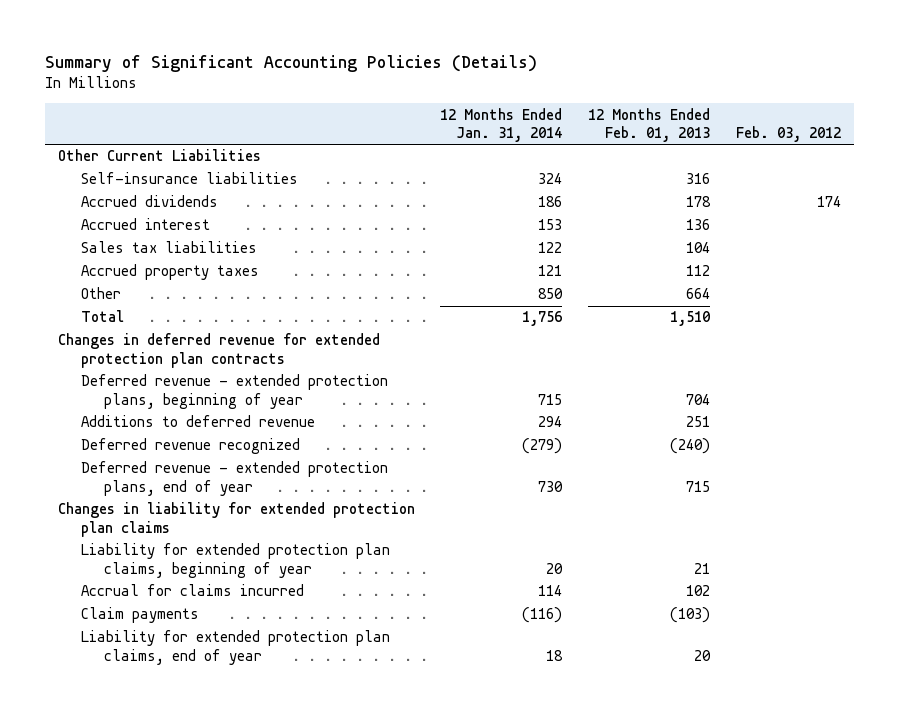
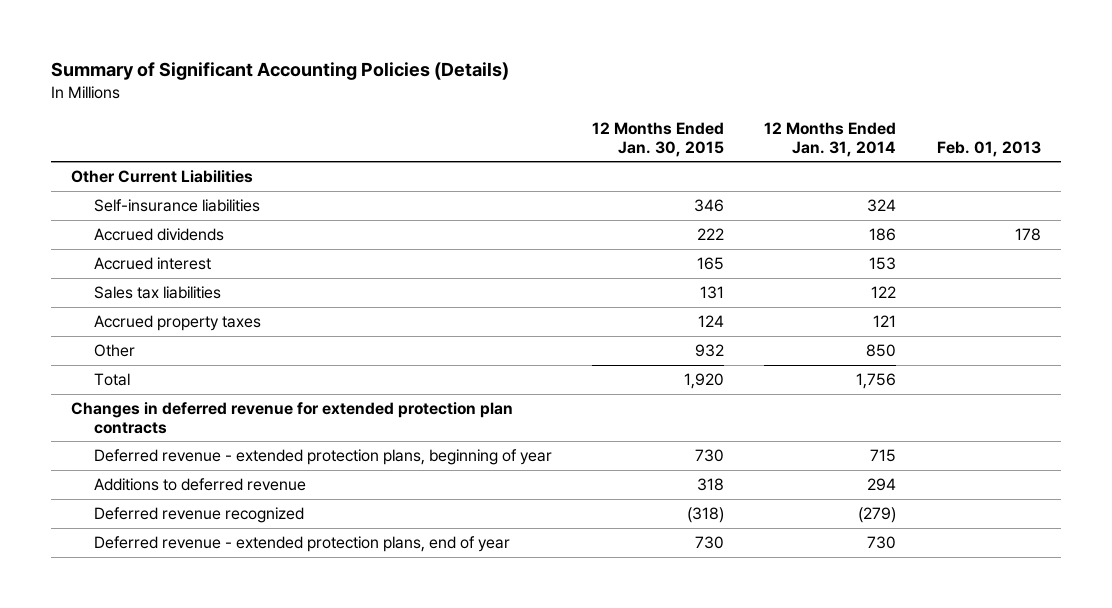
[588,107,711,142] 12 Months Ended Feb. 01, 2013 -> none
[735,125,841,142] Feb. 03, 2012 -> none
none -> [591,121,724,157] 12 Months Ended Jan. 30, 2015
none -> [936,140,1041,157] Feb. 01, 2013
[57,502,415,537] Changes in liability for extended protection plan claims -> none
[80,543,390,578] Liability for extended protection plan claims, beginning of year -> none
[80,584,304,597] Accrual for claims incurred -> none
[80,607,199,624] Claim payments -> none
[80,630,390,665] Liability for extended protection plan claims, end of year -> none

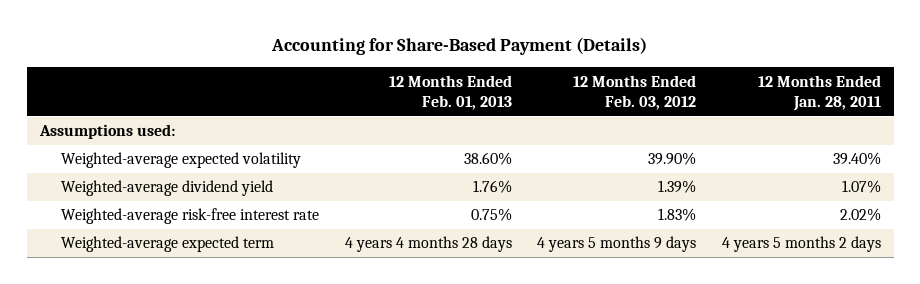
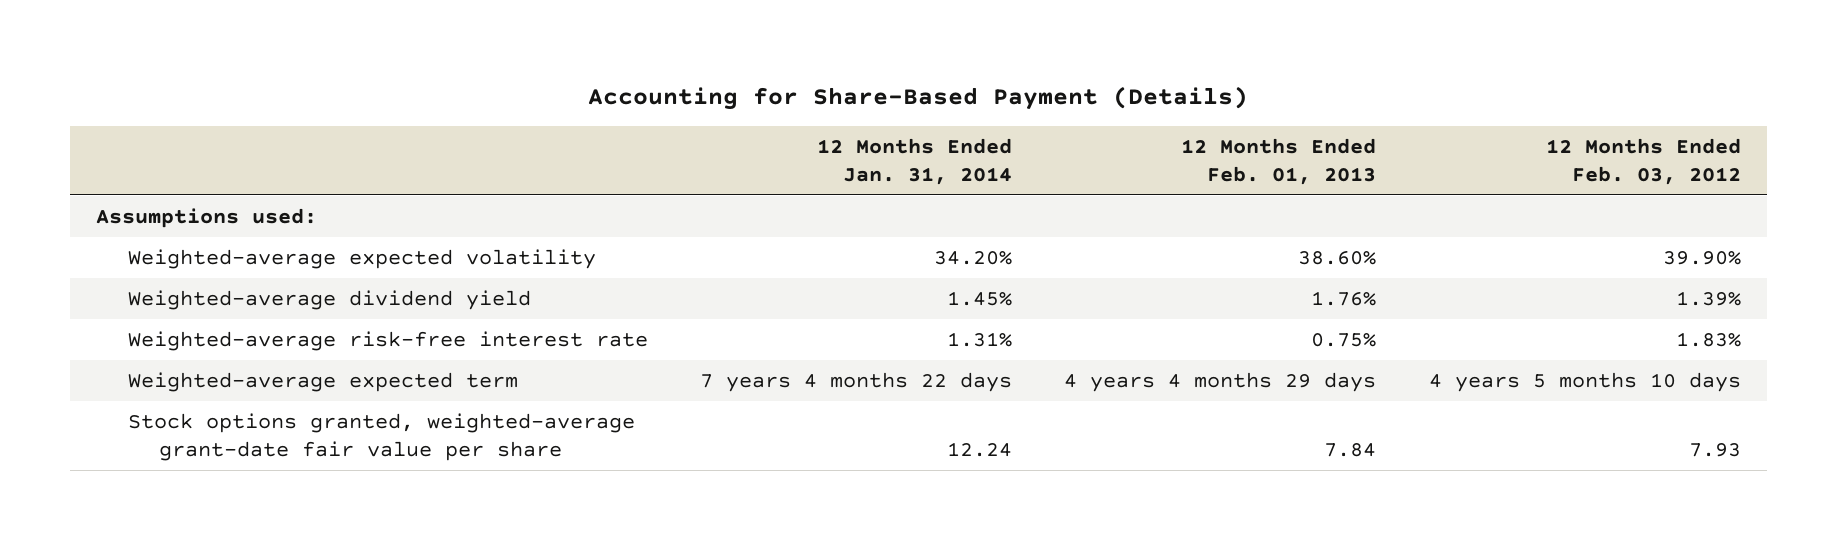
[757,74,881,111] 12 Months Ended Jan. 28, 2011 -> none
none -> [817,137,1013,185] 12 Months Ended Jan. 31, 2014
[344,236,512,253] 4 years 4 months 28 days -> [1064,371,1377,392] 4 years 4 months 29 days
[537,236,697,253] 4 years 5 months 9 days -> [1428,371,1741,392] 4 years 5 months 10 days
none -> [127,412,635,462] Stock options granted, weighted-average grant-date fair value per share

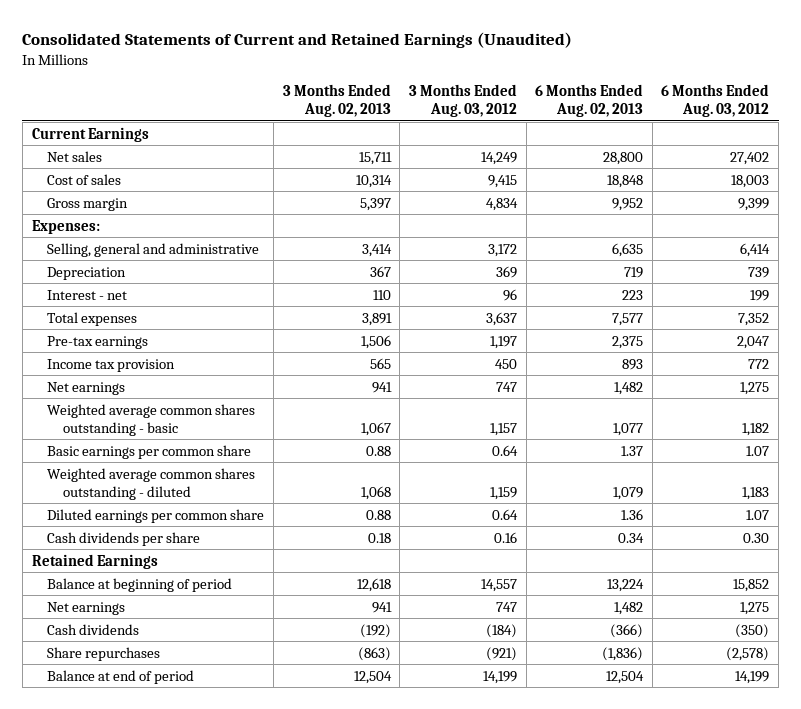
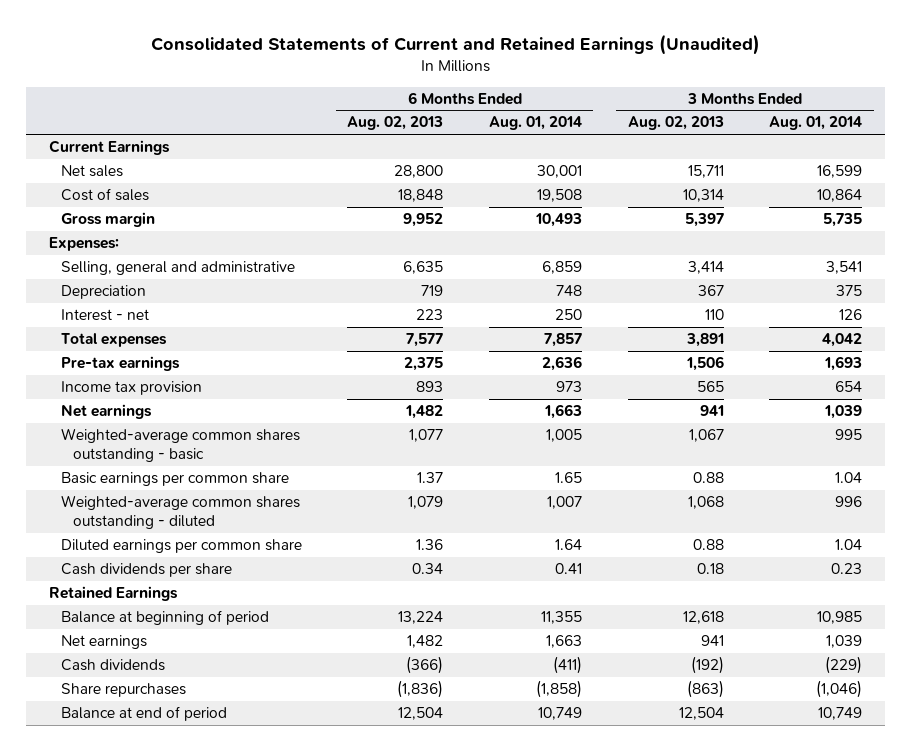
[408,83,517,118] 3 Months Ended Aug. 03, 2012 -> none
[661,83,770,118] 6 Months Ended Aug. 03, 2012 -> none
none -> [489,116,583,131] Aug. 01, 2014
none -> [769,116,863,131] Aug. 01, 2014
[47,403,256,436] Weighted average common shares outstanding - basic -> [60,428,300,463] Weighted-average common shares outstanding - basic
[47,467,256,500] Weighted average common shares outstanding - diluted -> [60,495,300,530] Weighted-average common shares outstanding - diluted

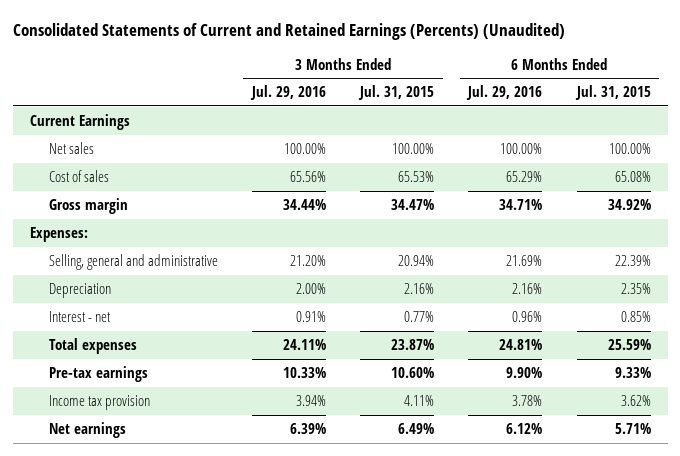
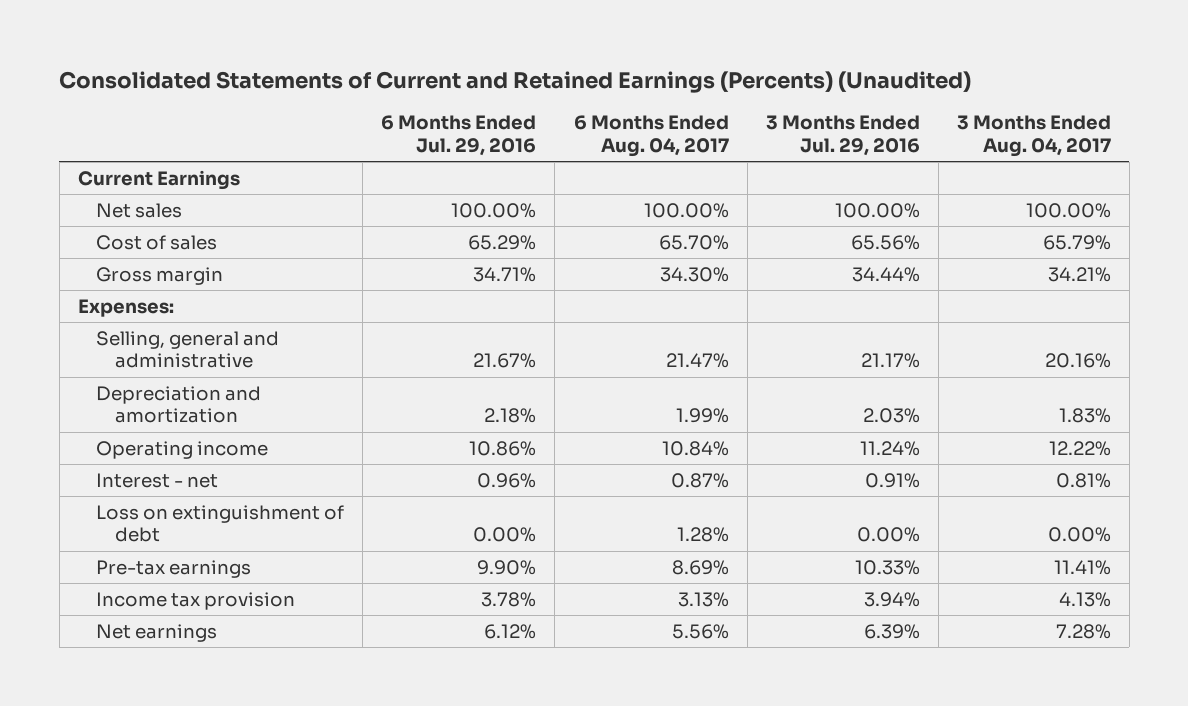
[358,85,435,101] Jul. 31, 2015 -> none
[574,85,651,101] Jul. 31, 2015 -> none
none -> [573,115,729,157] 6 Months Ended Aug. 04, 2017
none -> [956,115,1111,157] 3 Months Ended Aug. 04, 2017
[48,283,111,299] Depreciation -> none
[289,255,326,267] 21.20% -> [860,353,920,369] 21.17%
[506,255,543,267] 21.69% -> [473,353,537,369] 21.67%
none -> [96,385,262,424] Depreciation and amortization
none -> [96,440,269,459] Operating income
[48,338,137,355] Total expenses -> none
none -> [96,504,345,543] Loss on extinguishment of debt

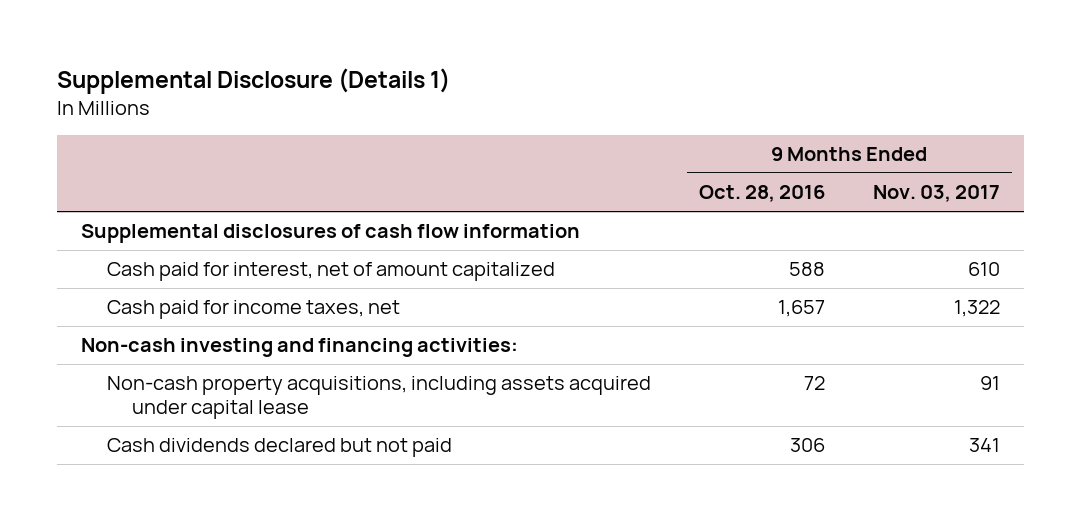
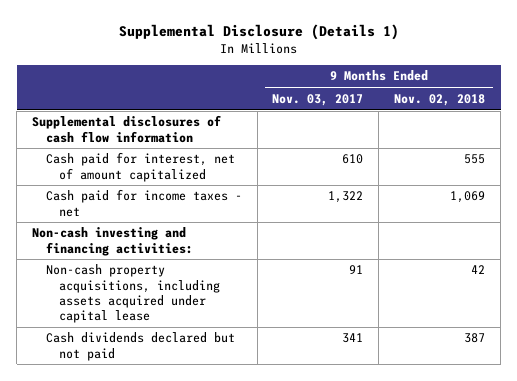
[698,185,825,203] Oct. 28, 2016 -> none
none -> [394,93,486,106] Nov. 02, 2018
[106,300,400,320] Cash paid for income taxes, net -> [45,189,242,217] Cash paid for income taxes - net

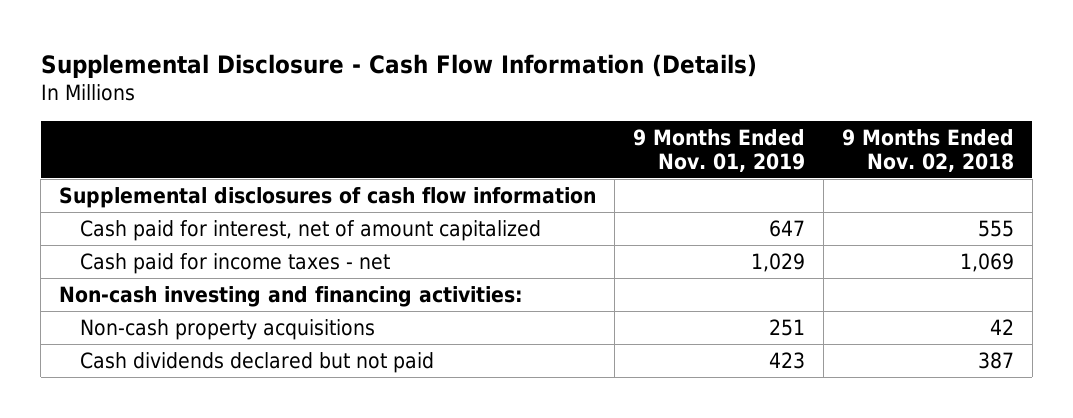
[118,23,399,40] Supplemental Disclosure (Details 1) -> [40,53,757,78] Supplemental Disclosure - Cash Flow Information (Details)
[272,93,364,106] Nov. 03, 2017 -> none
none -> [633,128,806,172] 9 Months Ended Nov. 01, 2019
[45,264,221,323] Non-cash property acquisitions, including assets acquired under capital lease -> [80,318,376,340] Non-cash property acquisitions

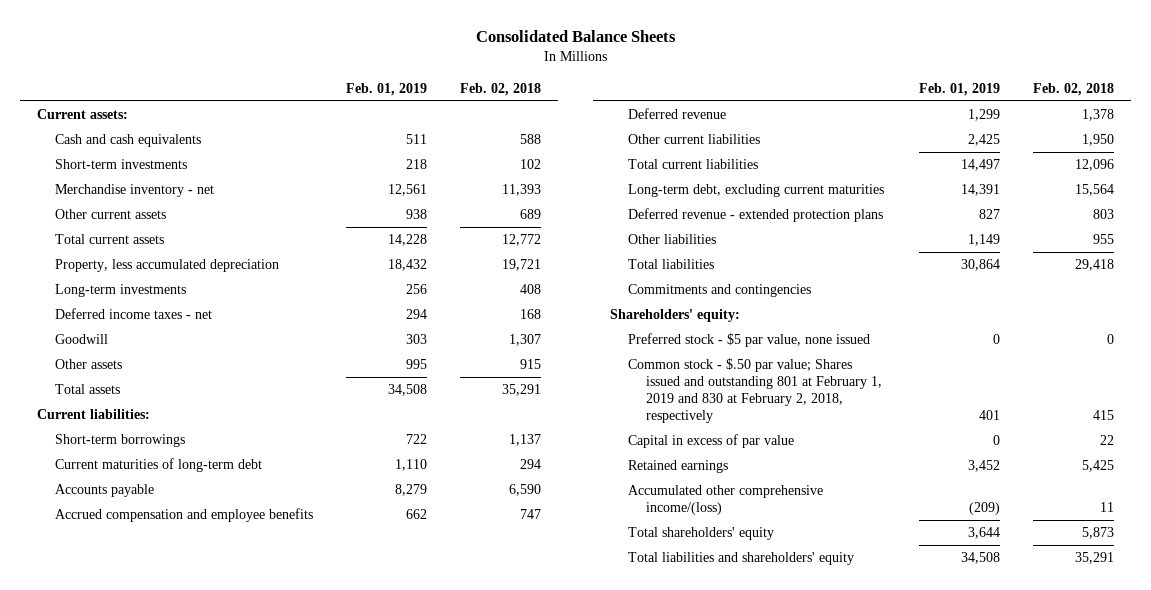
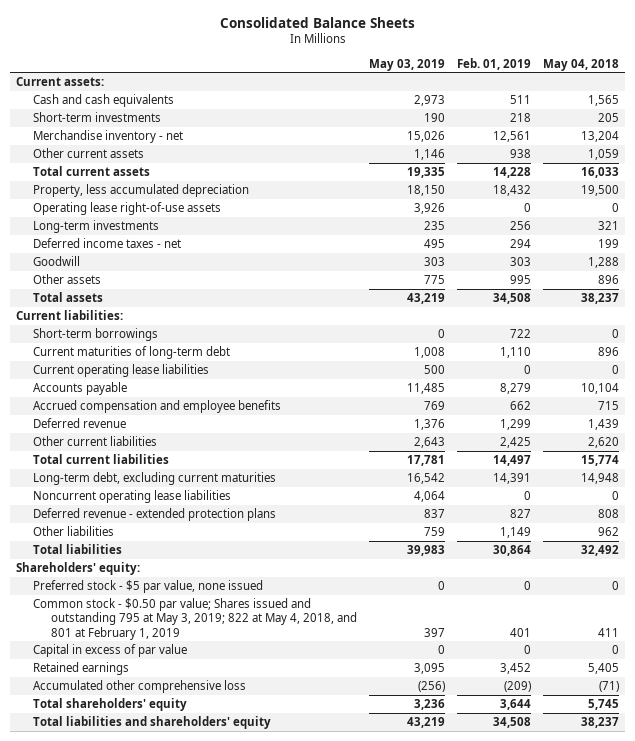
[460,82,542,96] Feb. 02, 2018 -> none
none -> [369,58,446,71] May 03, 2019
none -> [543,58,620,71] May 04, 2018
none -> [33,201,222,215] Operating lease right-of-use assets
none -> [33,363,210,377] Current operating lease liabilities
none -> [33,489,232,503] Noncurrent operating lease liabilities
[628,284,812,298] Commitments and contingencies -> none
[628,358,883,424] Common stock - $.50 par value; Shares issued and outstanding 801 at February 1, 2019 and 830 at February 2, 2018, respectively -> [33,597,358,640] Common stock - $0.50 par value; Shares issued and outstanding 795 at May 3, 2019; 822 at May 4, 2018, and 801 at February 1, 2019
[628,485,824,516] Accumulated other comprehensive income/(loss) -> [33,679,247,693] Accumulated other comprehensive loss

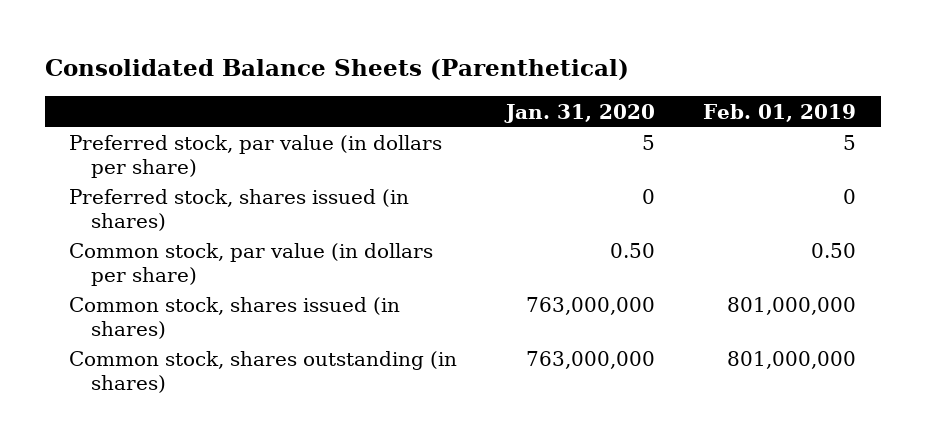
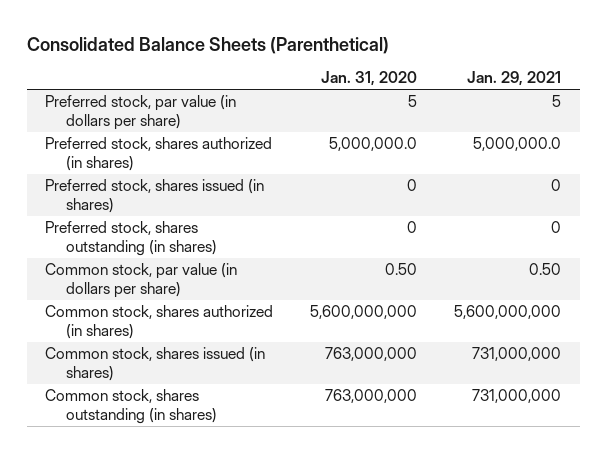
[703,103,857,122] Feb. 01, 2019 -> none
none -> [467,71,562,87] Jan. 29, 2021
none -> [45,137,273,171] Preferred stock, shares authorized (in shares)
none -> [45,221,217,256] Preferred stock, shares outstanding (in shares)
none -> [45,305,274,339] Common stock, shares authorized (in shares)

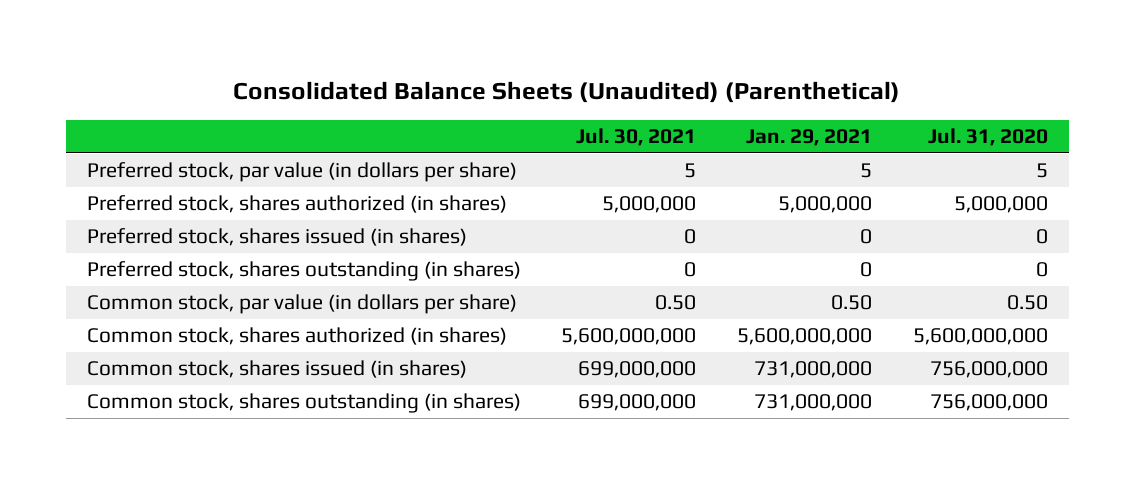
[26,36,389,54] Consolidated Balance Sheets (Parenthetical) -> [233,81,901,104] Consolidated Balance Sheets (Unaudited) (Parenthetical)
[321,71,418,87] Jan. 31, 2020 -> none
none -> [576,128,697,147] Jul. 30, 2021
none -> [928,128,1049,147] Jul. 31, 2020
[473,137,562,152] 5,000,000.0 -> [778,196,873,214] 5,000,000

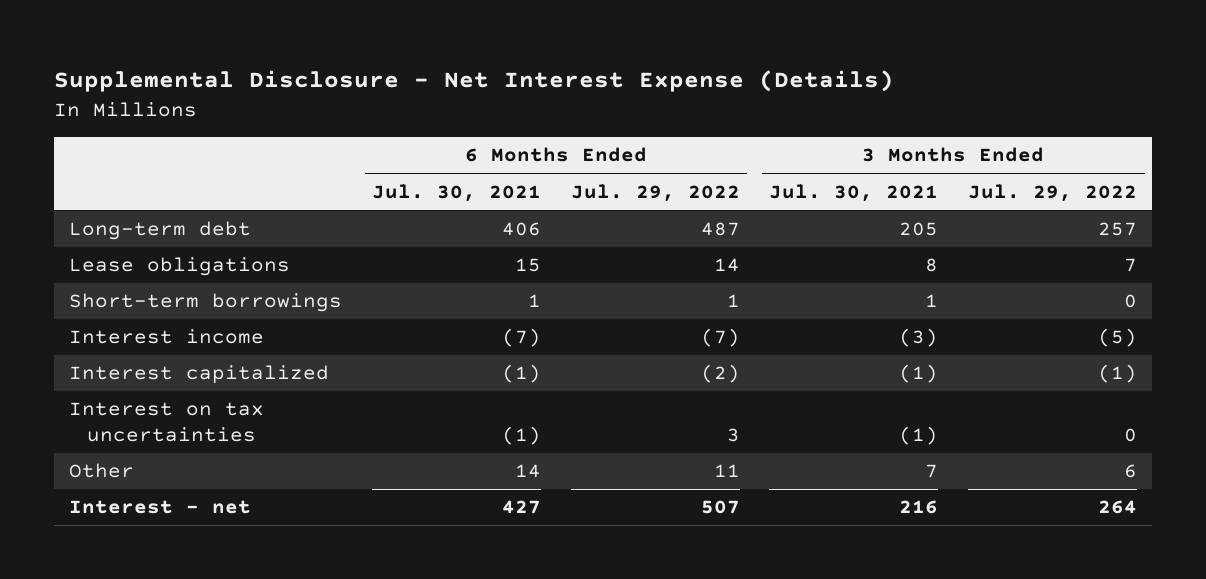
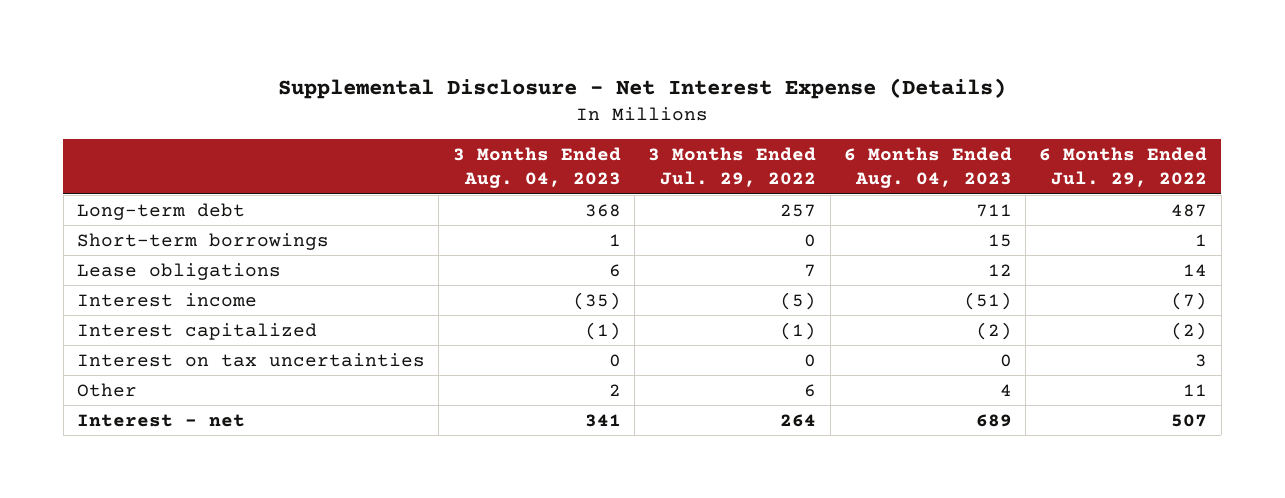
[371,183,541,202] Jul. 30, 2021 -> none
[769,183,939,202] Jul. 30, 2021 -> none
none -> [452,146,621,189] 3 Months Ended Aug. 04, 2023
none -> [843,146,1012,189] 6 Months Ended Aug. 04, 2023
[69,257,291,277] Lease obligations -> [77,262,282,280] Lease obligations

